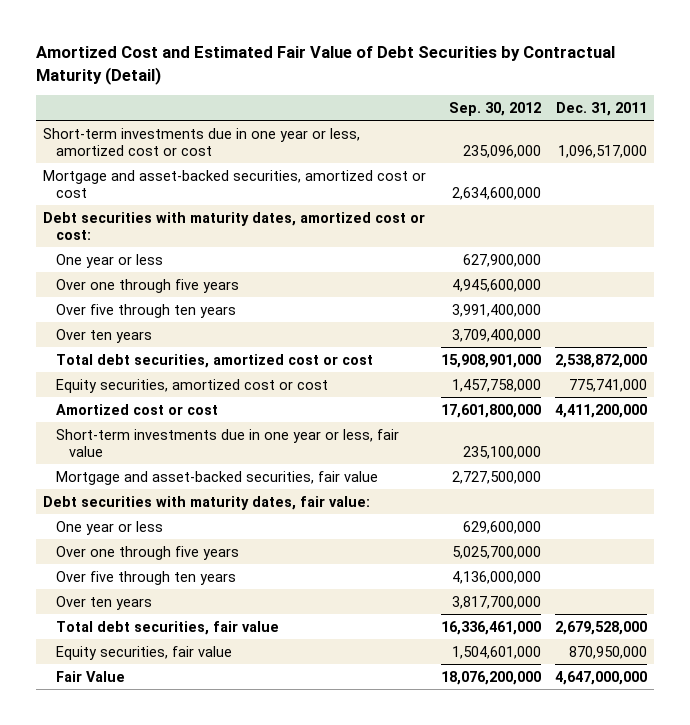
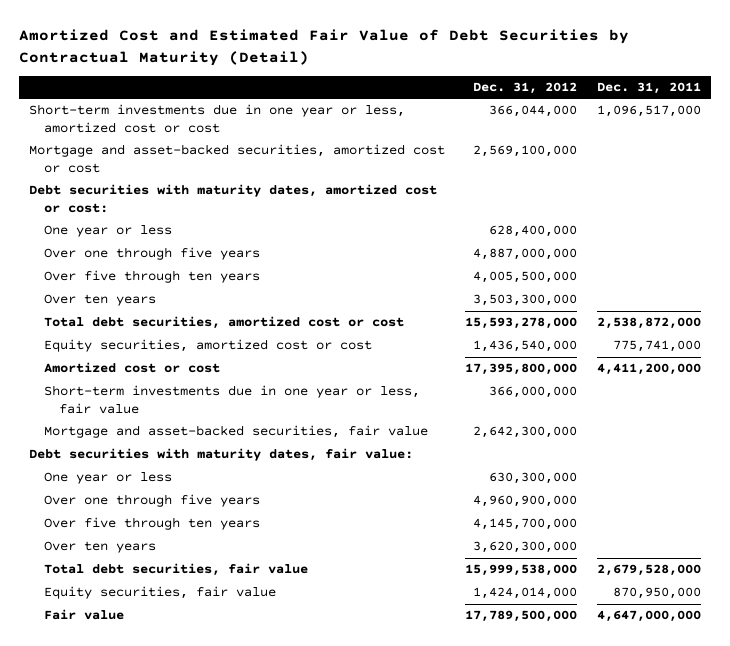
[448,101,541,116] Sep. 30, 2012 -> none
none -> [472,82,577,95] Dec. 31, 2012
[56,670,126,682] Fair Value -> [44,609,125,621] Fair value

